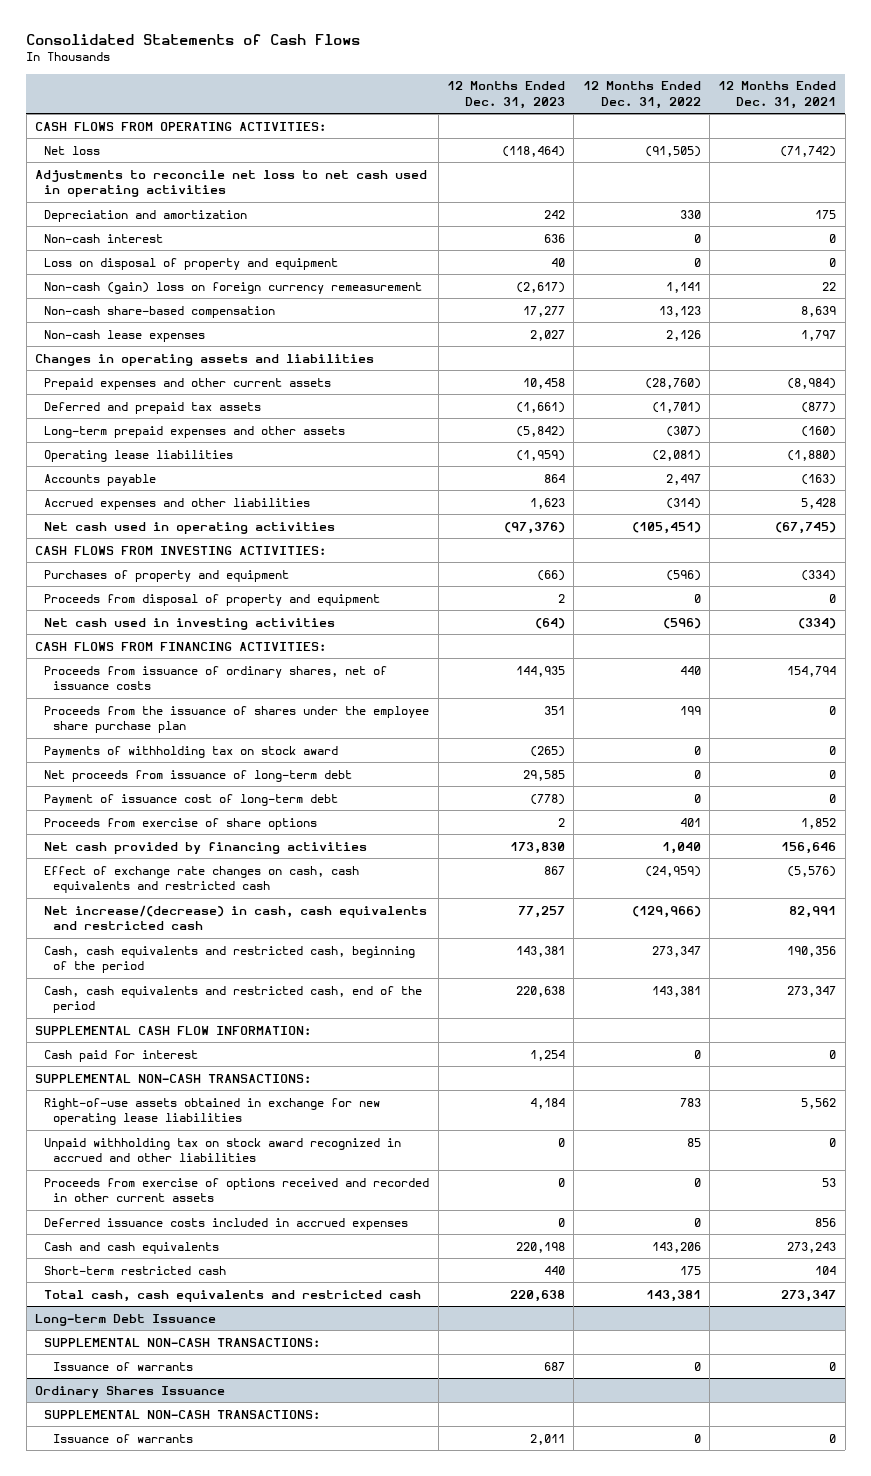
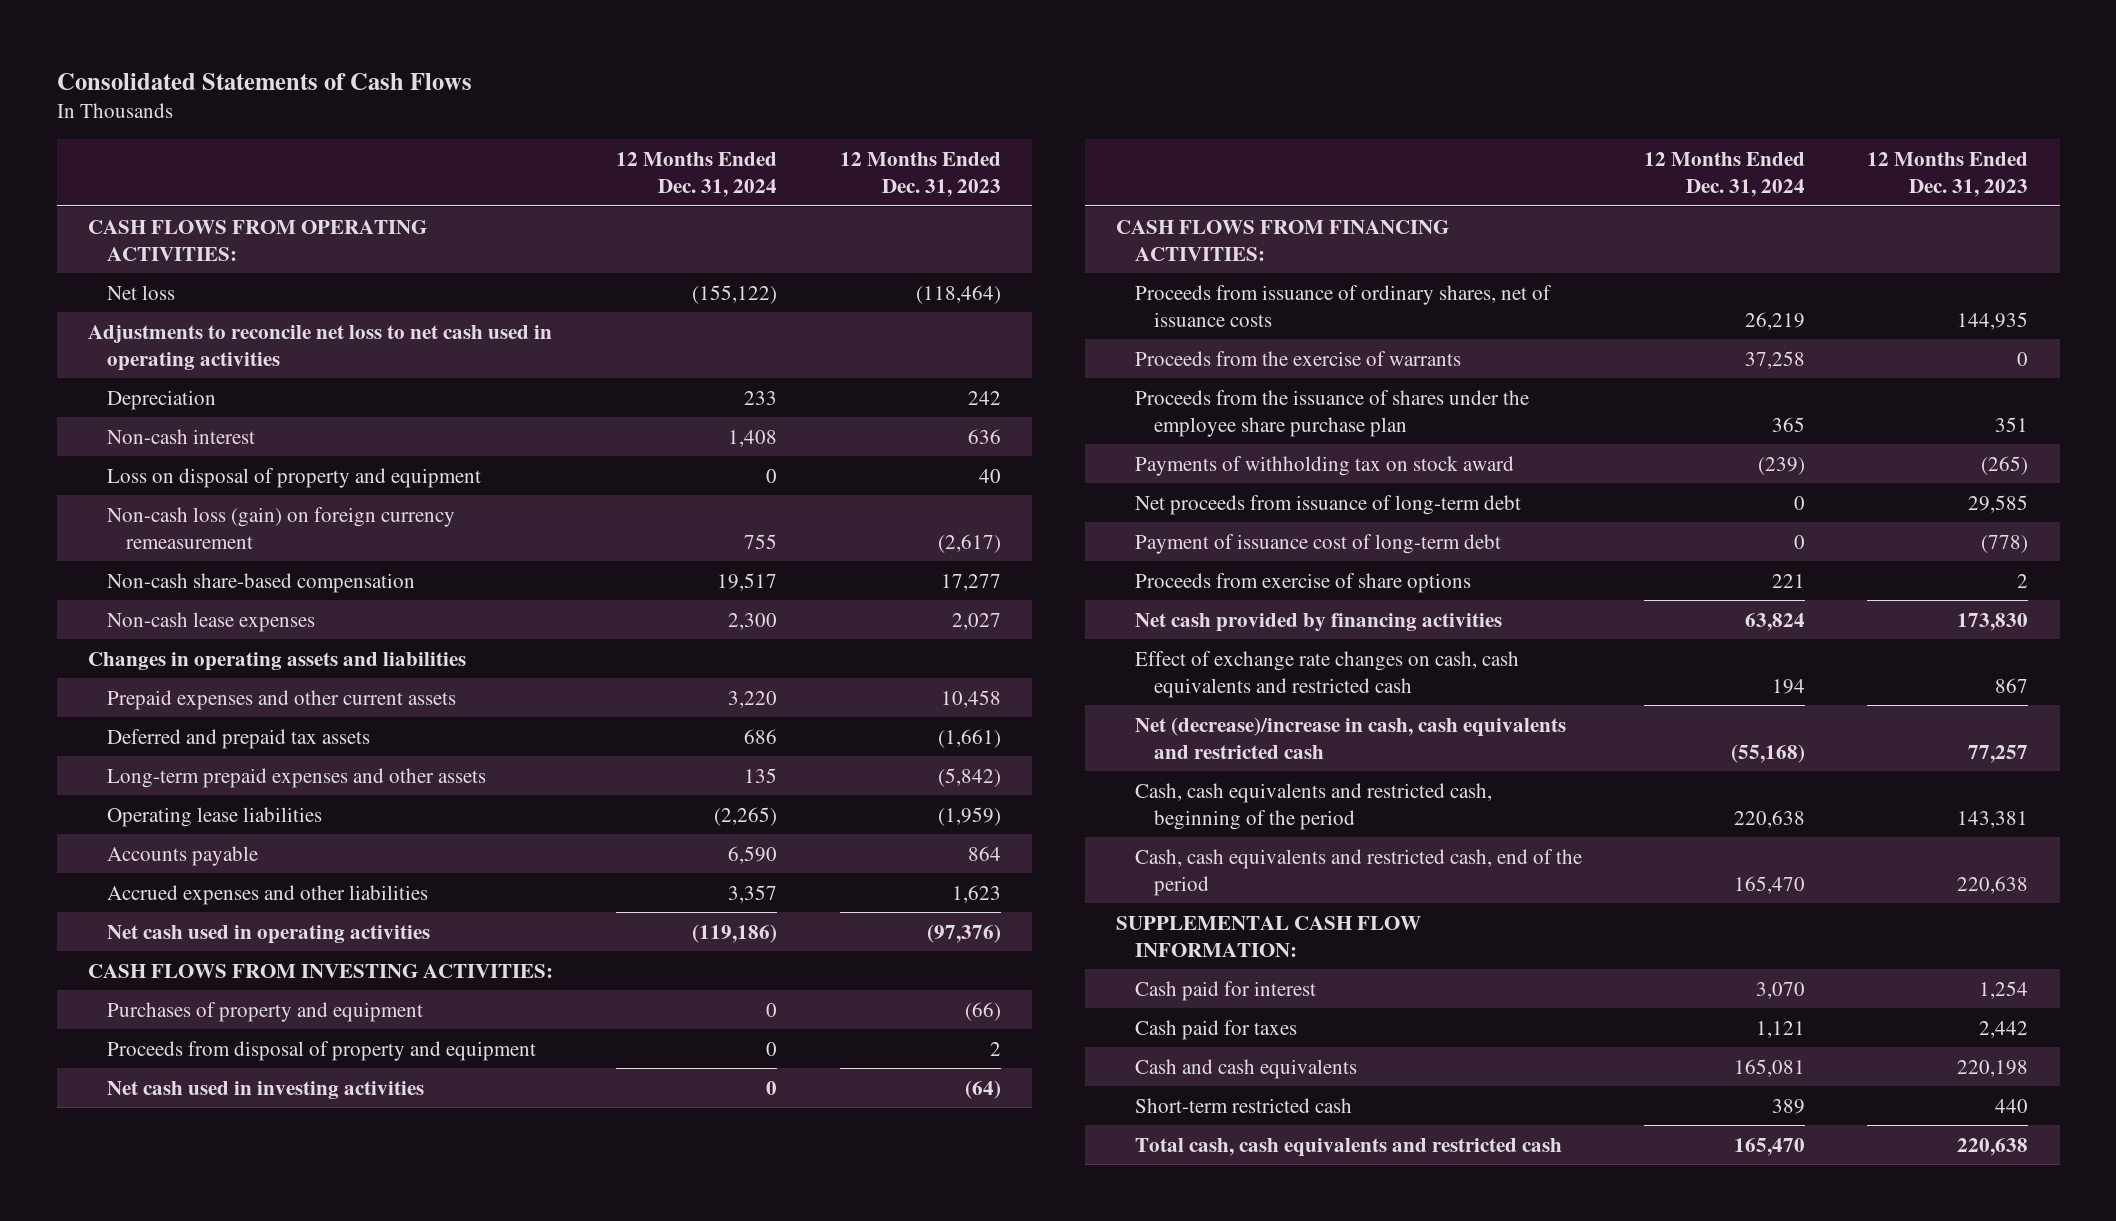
[582,81,701,109] 12 Months Ended Dec. 31, 2022 -> none
[718,81,837,109] 12 Months Ended Dec. 31, 2021 -> none
none -> [616,151,778,197] 12 Months Ended Dec. 31, 2024
[44,209,248,222] Depreciation and amortization -> [106,389,216,410] Depreciation
[44,281,423,294] Non-cash (gain) loss on foreign currency remeasurement -> [106,506,455,549] Non-cash loss (gain) on foreign currency remeasurement
none -> [1134,350,1461,366] Proceeds from the exercise of warrants
[44,904,428,931] Net increase/(decrease) in cash, cash equivalents and restricted cash -> [1134,716,1566,759] Net (decrease)/increase in cash, cash equivalents and restricted cash
[35,1073,312,1083] SUPPLEMENTAL NON-CASH TRANSACTIONS: -> none
[44,1097,381,1126] Right-of-use assets obtained in exchange for new operating lease liabilities -> none
[44,1137,402,1163] Unpaid withholding tax on stock award recognized in accrued and other liabilities -> none
[44,1177,430,1203] Proceeds from exercise of options received and recorded in other current assets -> none
[44,1217,409,1230] Deferred issuance costs included in accrued expenses -> none
none -> [1134,1019,1297,1040] Cash paid for taxes
[35,1313,217,1326] Long-term Debt Issuance -> none
[44,1337,321,1347] SUPPLEMENTAL NON-CASH TRANSACTIONS: -> none
[53,1361,194,1371] Issuance of warrants -> none
[35,1385,226,1398] Ordinary Shares Issuance -> none
[44,1409,321,1419] SUPPLEMENTAL NON-CASH TRANSACTIONS: -> none
[53,1433,194,1443] Issuance of warrants -> none

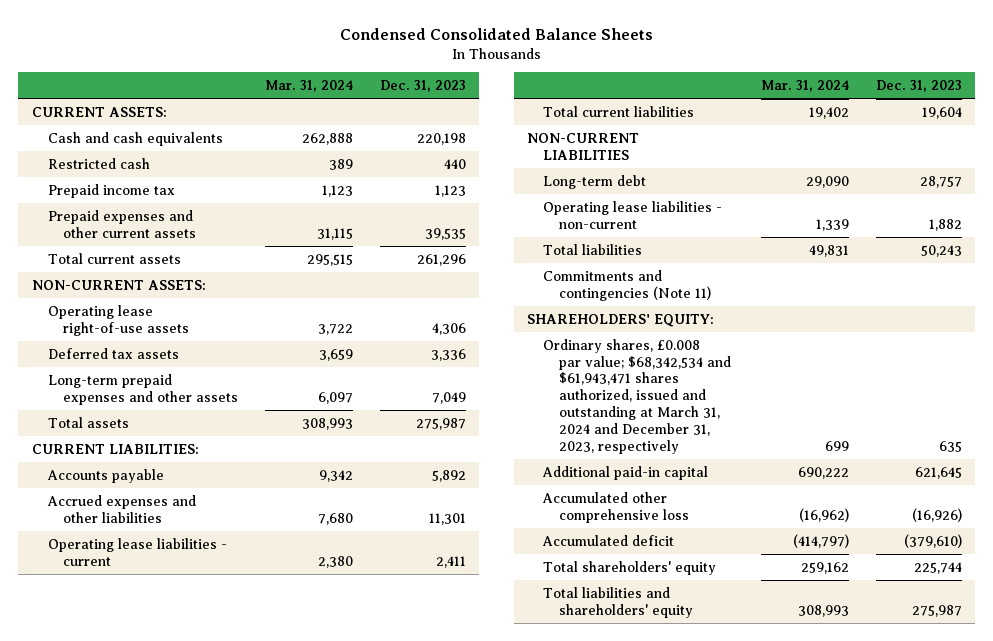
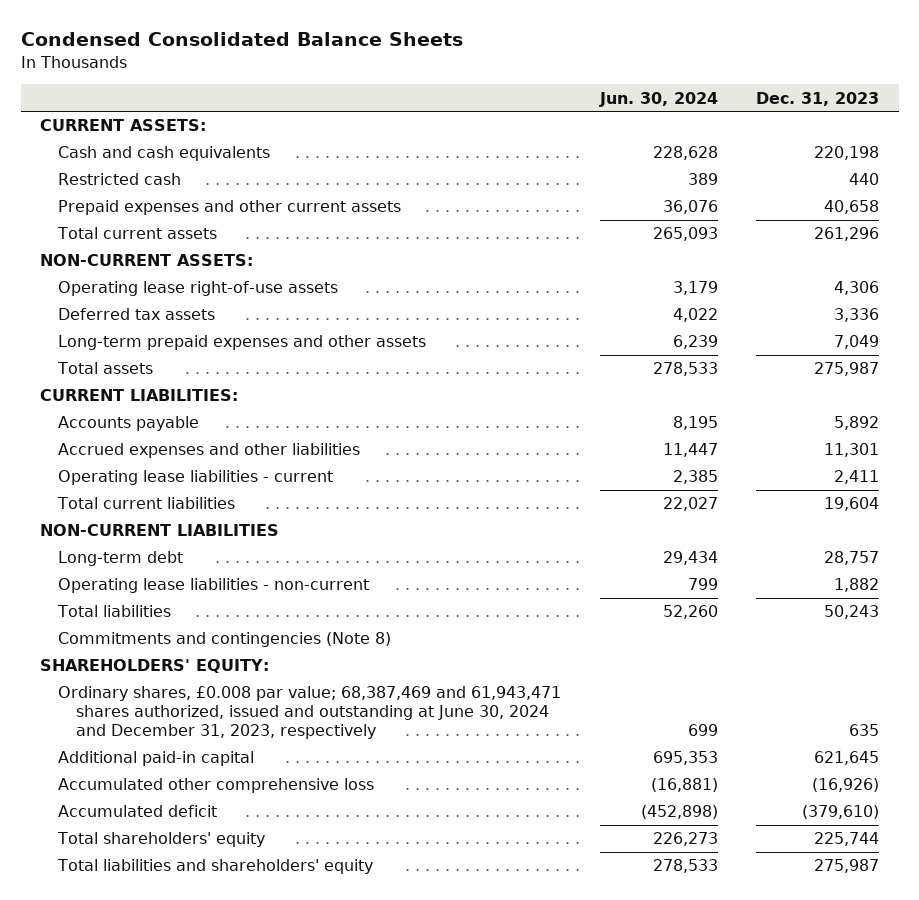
[265,80,354,93] Mar. 31, 2024 -> none
none -> [598,91,718,107] Jun. 30, 2024
[47,183,175,198] Prepaid income tax -> none
[424,227,466,240] 39,535 -> [824,200,880,215] 40,658
[543,269,711,301] Commitments and contingencies (Note 11) -> [57,632,391,648] Commitments and contingencies (Note 8)
[543,338,731,454] Ordinary shares, £0.008 par value; $68,342,534 and $61,943,471 shares authorized, issued and outstanding at March 31, 2024 and December 31, 2023, respectively -> [57,686,561,740] Ordinary shares, £0.008 par value; 68,387,469 and 61,943,471 shares authorized, issued and outstanding at June 30, 2024 and December 31, 2023, respectively

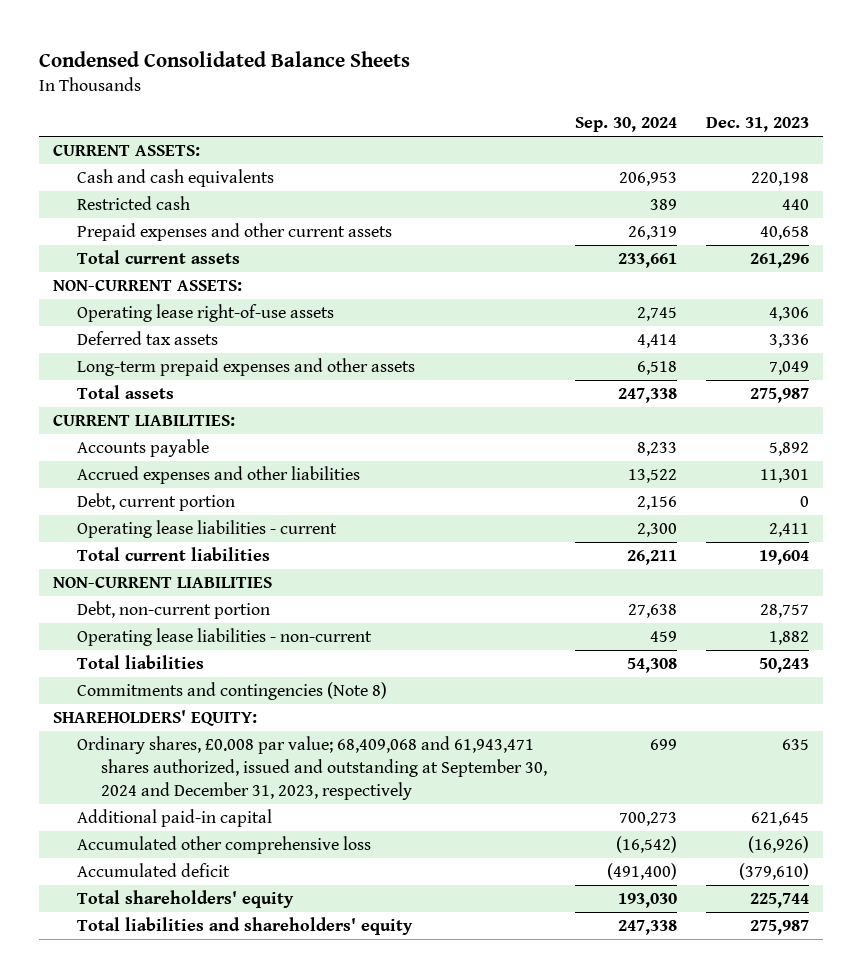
[598,91,718,107] Jun. 30, 2024 -> none
none -> [575,116,678,132] Sep. 30, 2024
none -> [77,493,236,512] Debt, current portion
[57,551,183,567] Long-term debt -> [77,601,271,620] Debt, non-current portion
[57,686,561,740] Ordinary shares, £0.008 par value; 68,387,469 and 61,943,471 shares authorized, issued and outstanding at June 30, 2024 and December 31, 2023, respectively -> [77,736,548,801] Ordinary shares, £0.008 par value; 68,409,068 and 61,943,471 shares authorized, issued and outstanding at September 30, 2024 and December 31, 2023, respectively

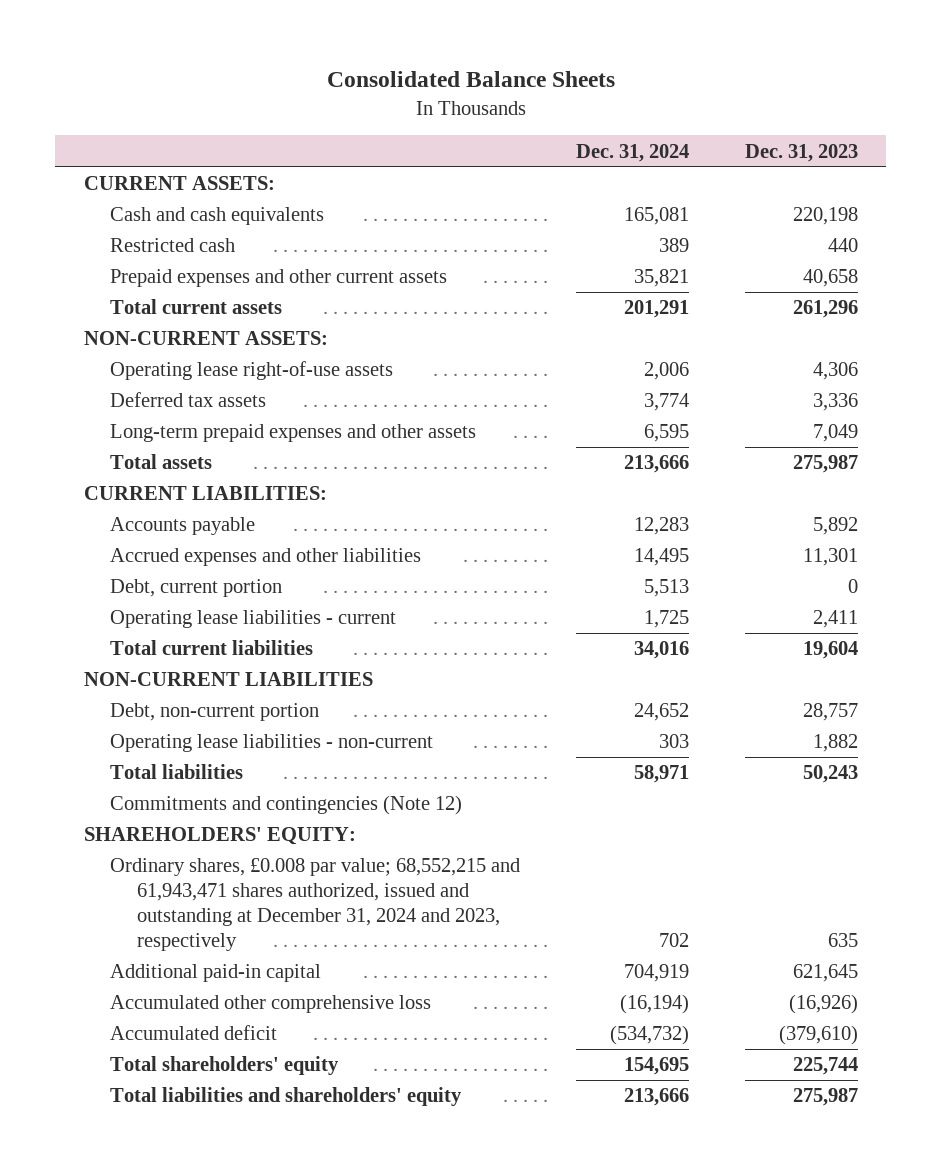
[39,50,411,67] Condensed Consolidated Balance Sheets -> [326,71,615,88] Consolidated Balance Sheets
[575,116,678,132] Sep. 30, 2024 -> none
none -> [576,143,690,162] Dec. 31, 2024
[77,682,388,701] Commitments and contingencies (Note 8) -> [110,795,463,816] Commitments and contingencies (Note 12)
[77,736,548,801] Ordinary shares, £0.008 par value; 68,409,068 and 61,943,471 shares authorized, issued and outstanding at September 30, 2024 and December 31, 2023, respectively -> [110,858,521,951] Ordinary shares, £0.008 par value; 68,552,215 and 61,943,471 shares authorized, issued and outstanding at December 31, 2024 and 2023, respectively

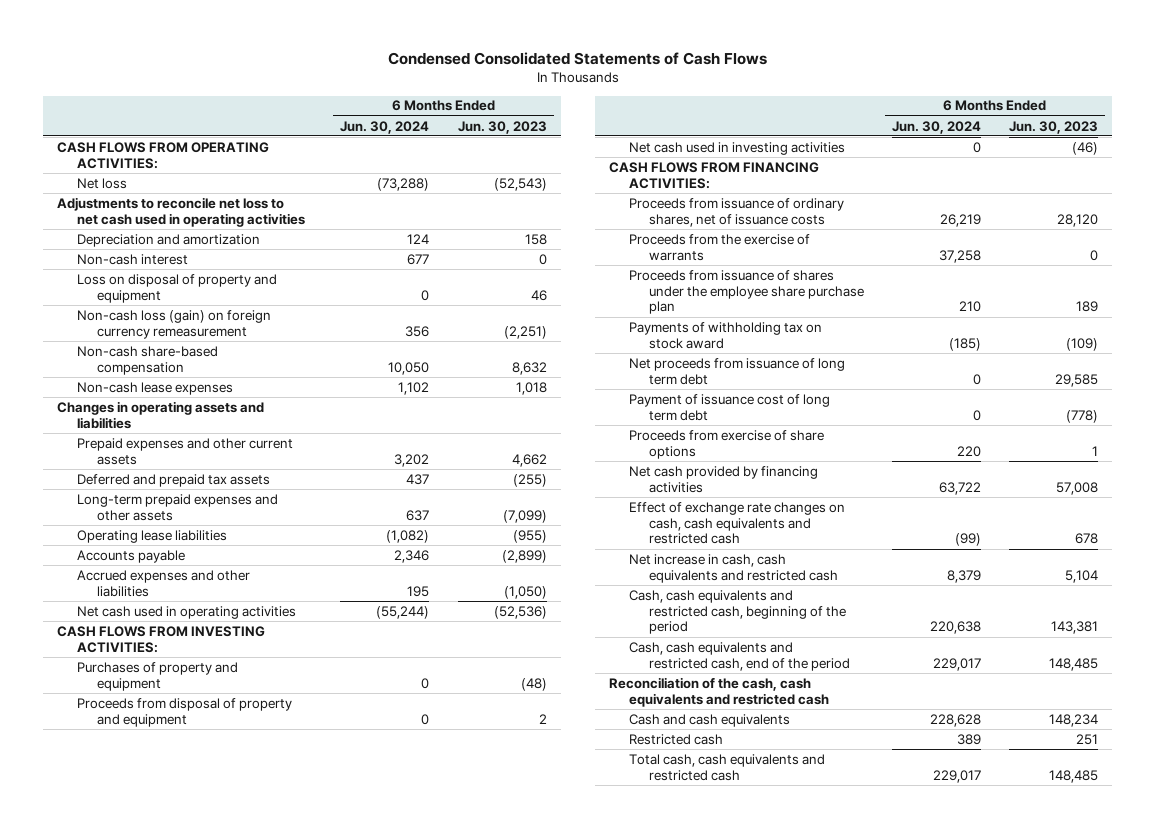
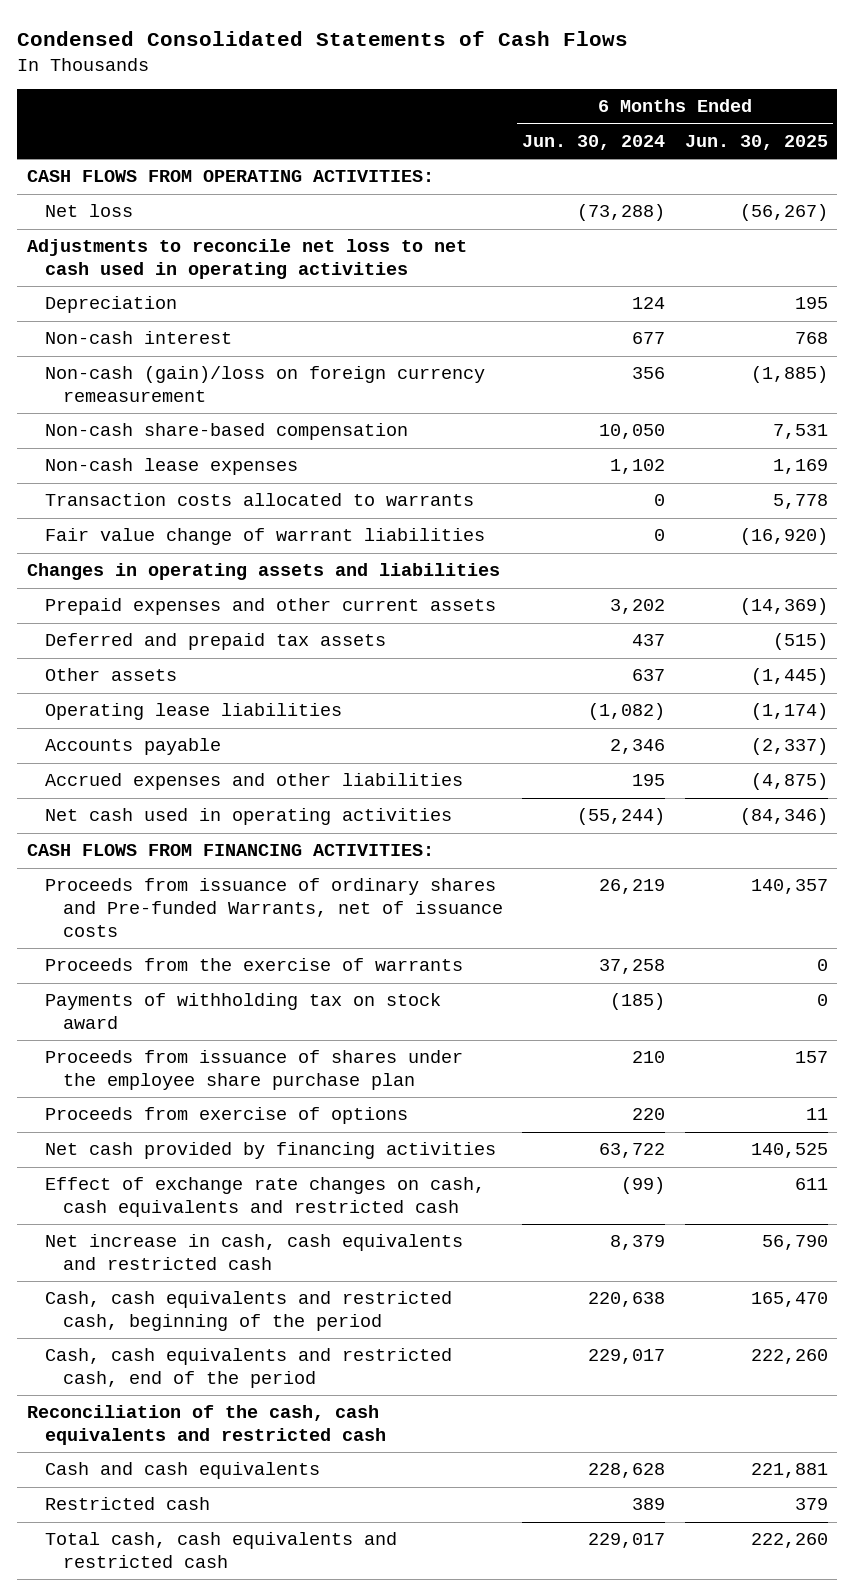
[457,120,547,134] Jun. 30, 2023 -> none
none -> [684,134,828,150] Jun. 30, 2025
[77,233,261,247] Depreciation and amortization -> [44,296,177,314] Depreciation
[77,273,278,303] Loss on disposal of property and equipment -> none
[77,309,272,339] Non-cash loss (gain) on foreign currency remeasurement -> [44,366,485,402] Non-cash (gain)/loss on foreign currency remeasurement
none -> [44,493,474,507] Transaction costs allocated to warrants
none -> [44,528,485,546] Fair value change of warrant liabilities
[77,493,279,521] Long-term prepaid expenses and other assets -> [44,668,177,682] Other assets
[57,625,266,653] CASH FLOWS FROM INVESTING ACTIVITIES: -> none
[77,661,239,691] Purchases of property and equipment -> none
[77,697,293,727] Proceeds from disposal of property and equipment -> none
[628,141,845,155] Net cash used in investing activities -> none
[628,197,844,227] Proceeds from issuance of ordinary shares, net of issuance costs -> [44,878,503,937] Proceeds from issuance of ordinary shares and Pre-funded Warrants, net of issuance costs
[628,357,845,385] Net proceeds from issuance of long term debt -> none
[628,393,830,421] Payment of issuance cost of long term debt -> none
[628,269,864,315] Proceeds from issuance of shares under the employee share purchase plan -> [44,1050,463,1090] Proceeds from issuance of shares under the employee share purchase plan
[628,429,824,459] Proceeds from exercise of share options -> [44,1107,408,1125] Proceeds from exercise of options

